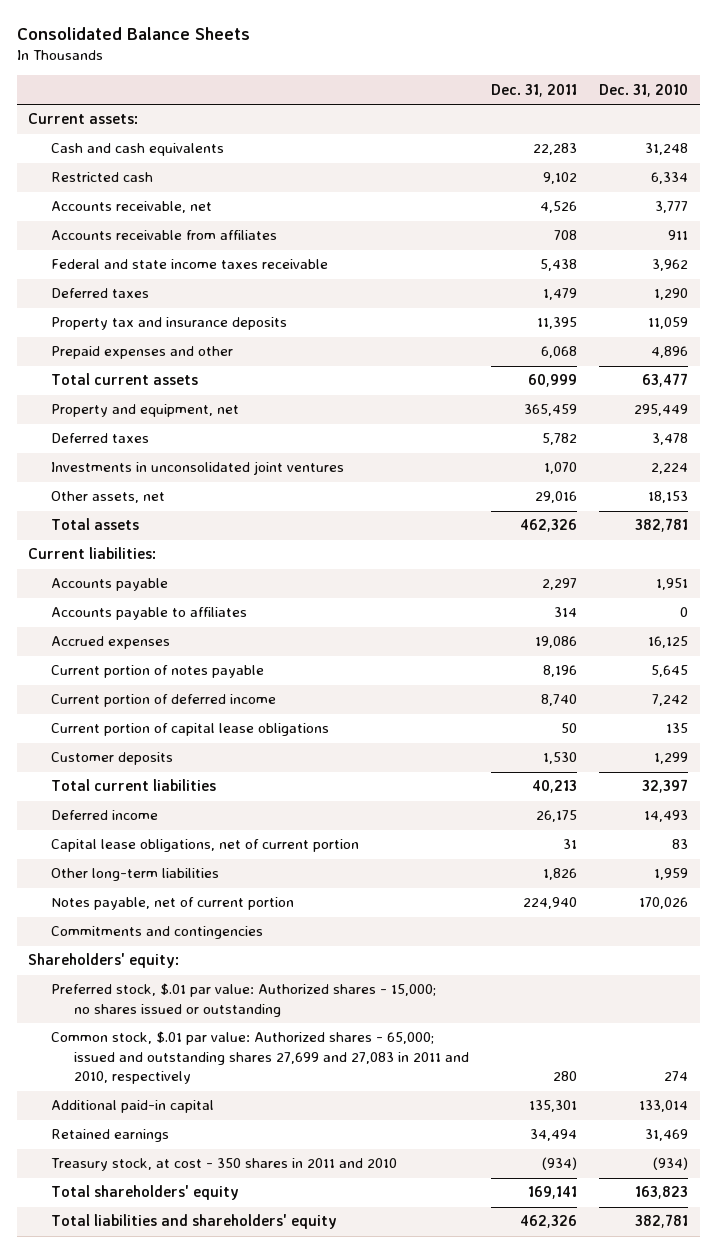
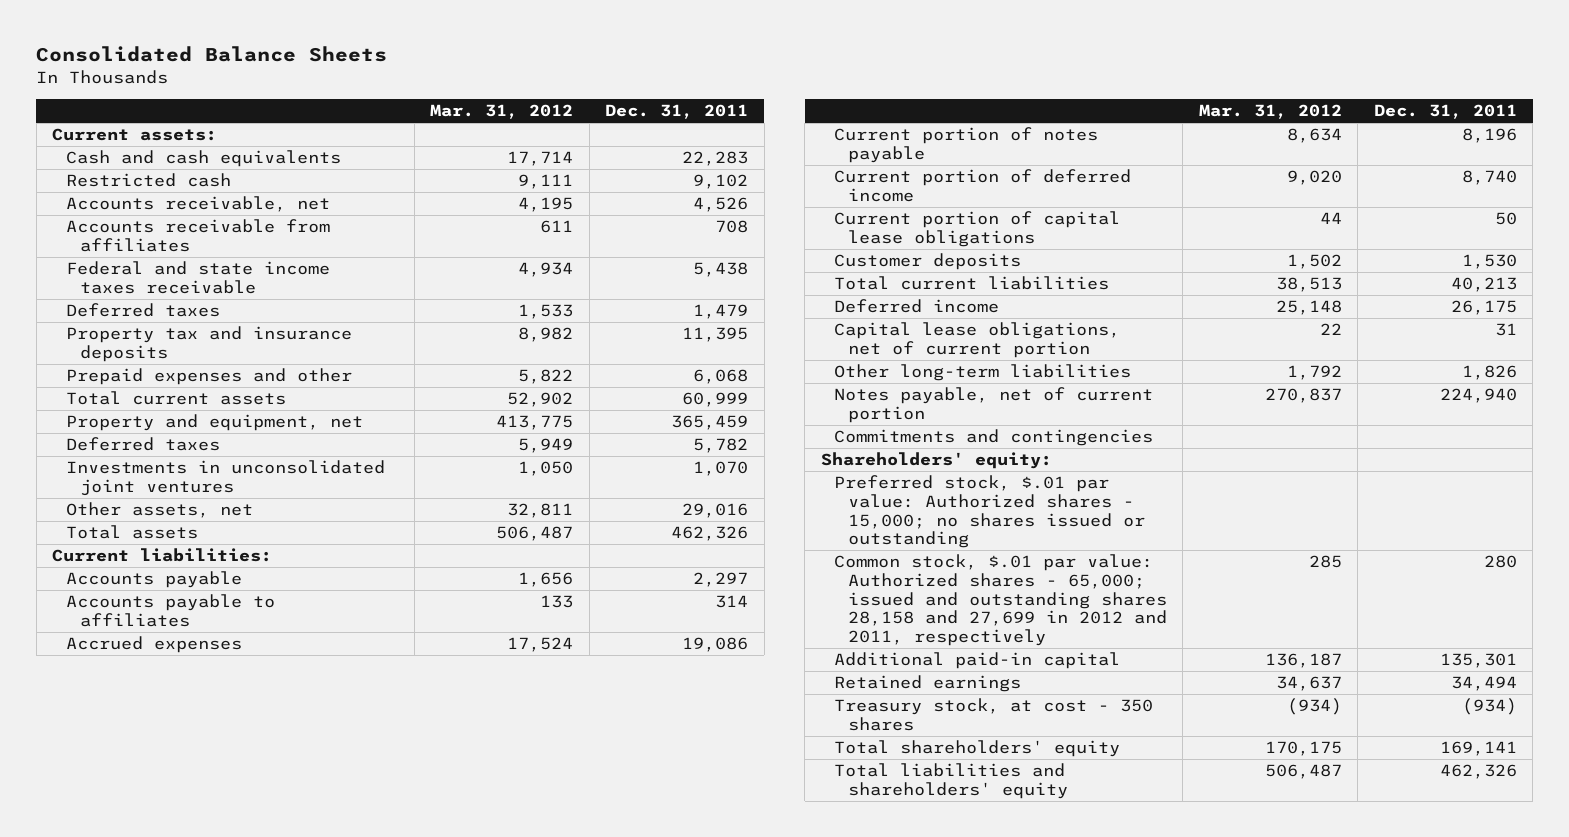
[599,83,689,97] Dec. 31, 2010 -> none
none -> [430,104,574,120] Mar. 31, 2012
[50,1031,469,1085] Common stock, $.01 par value: Authorized shares - 65,000; issued and outstanding shares 27,699 and 27,083 in 2011 and 2010, respectively -> [834,554,1167,646] Common stock, $.01 par value: Authorized shares - 65,000; issued and outstanding shares 28,158 and 27,699 in 2012 and 2011, respectively
[50,1158,397,1172] Treasury stock, at cost - 350 shares in 2011 and 2010 -> [834,698,1154,731] Treasury stock, at cost - 350 shares

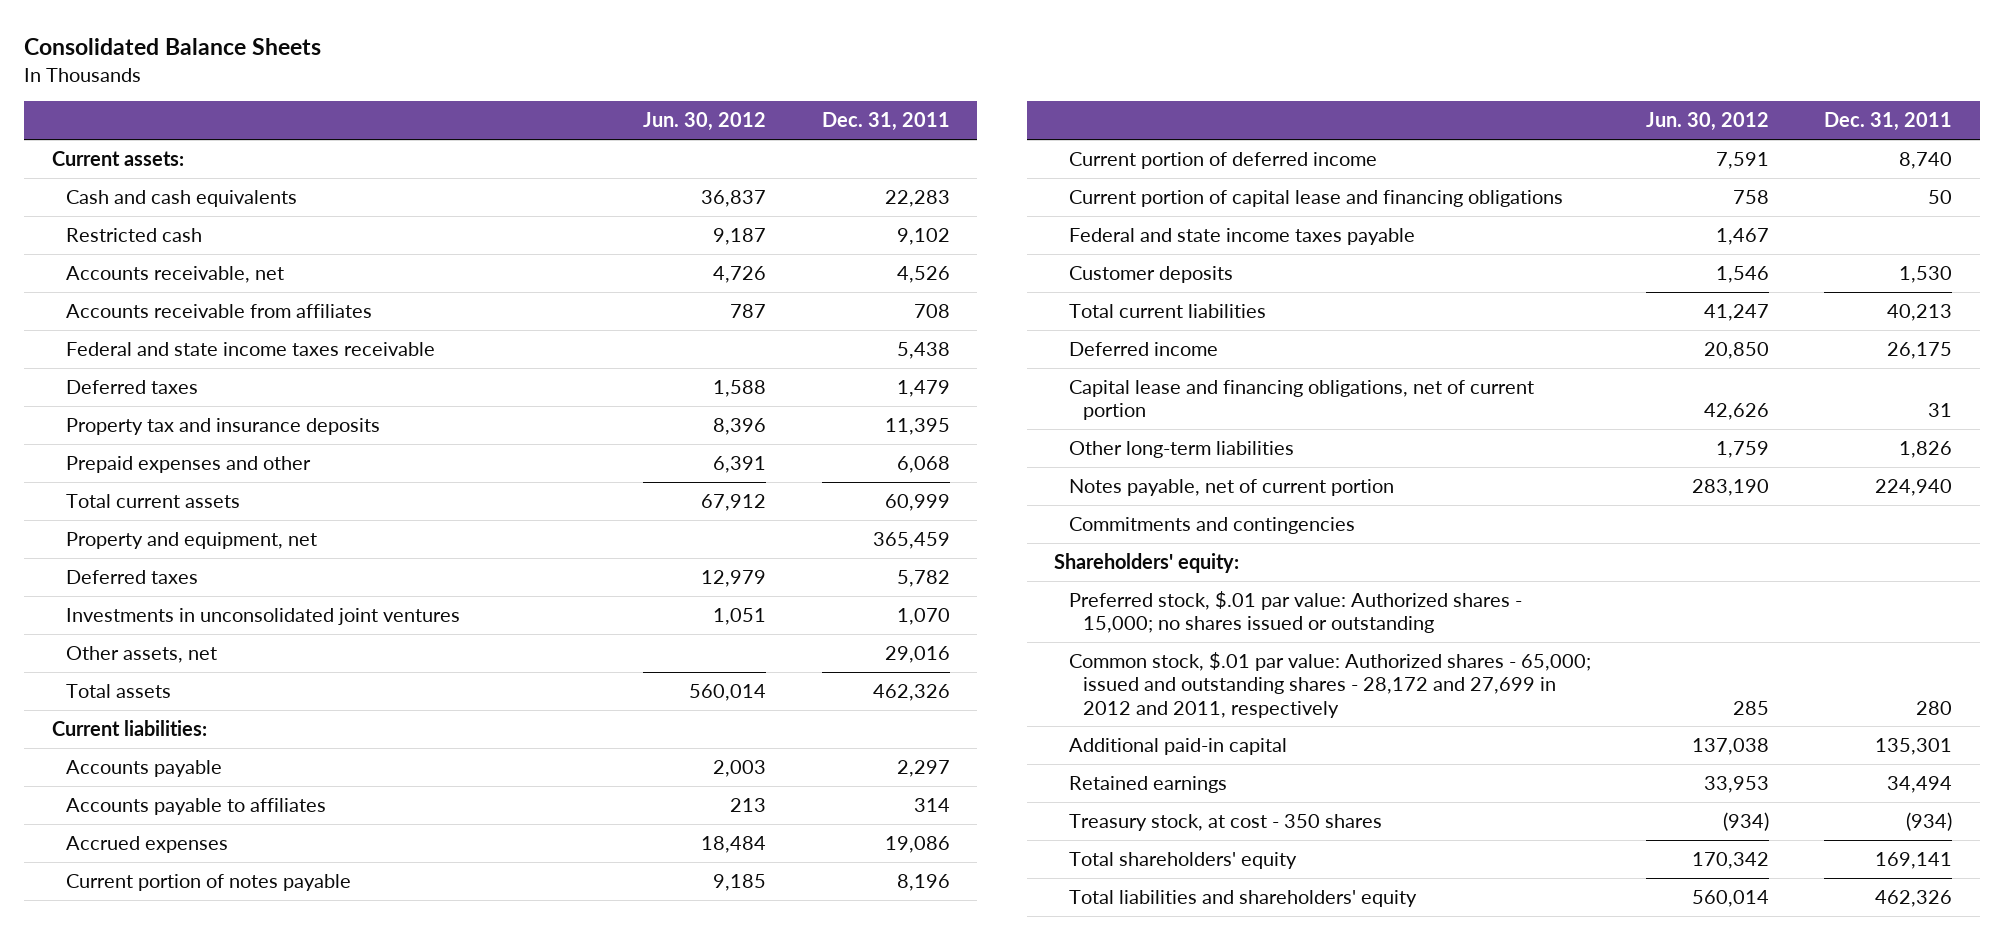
[430,104,574,120] Mar. 31, 2012 -> none
none -> [643,112,767,132] Jun. 30, 2012
[834,211,1121,247] Current portion of capital lease obligations -> [1068,190,1563,208] Current portion of capital lease and financing obligations
none -> [1068,228,1415,246] Federal and state income taxes payable
[834,322,1121,358] Capital lease obligations, net of current portion -> [1068,380,1534,421] Capital lease and financing obligations, net of current portion
[834,554,1167,646] Common stock, $.01 par value: Authorized shares - 65,000; issued and outstanding shares 28,158 and 27,699 in 2012 and 2011, respectively -> [1068,652,1591,718] Common stock, $.01 par value: Authorized shares - 65,000; issued and outstanding shares - 28,172 and 27,699 in 2012 and 2011, respectively

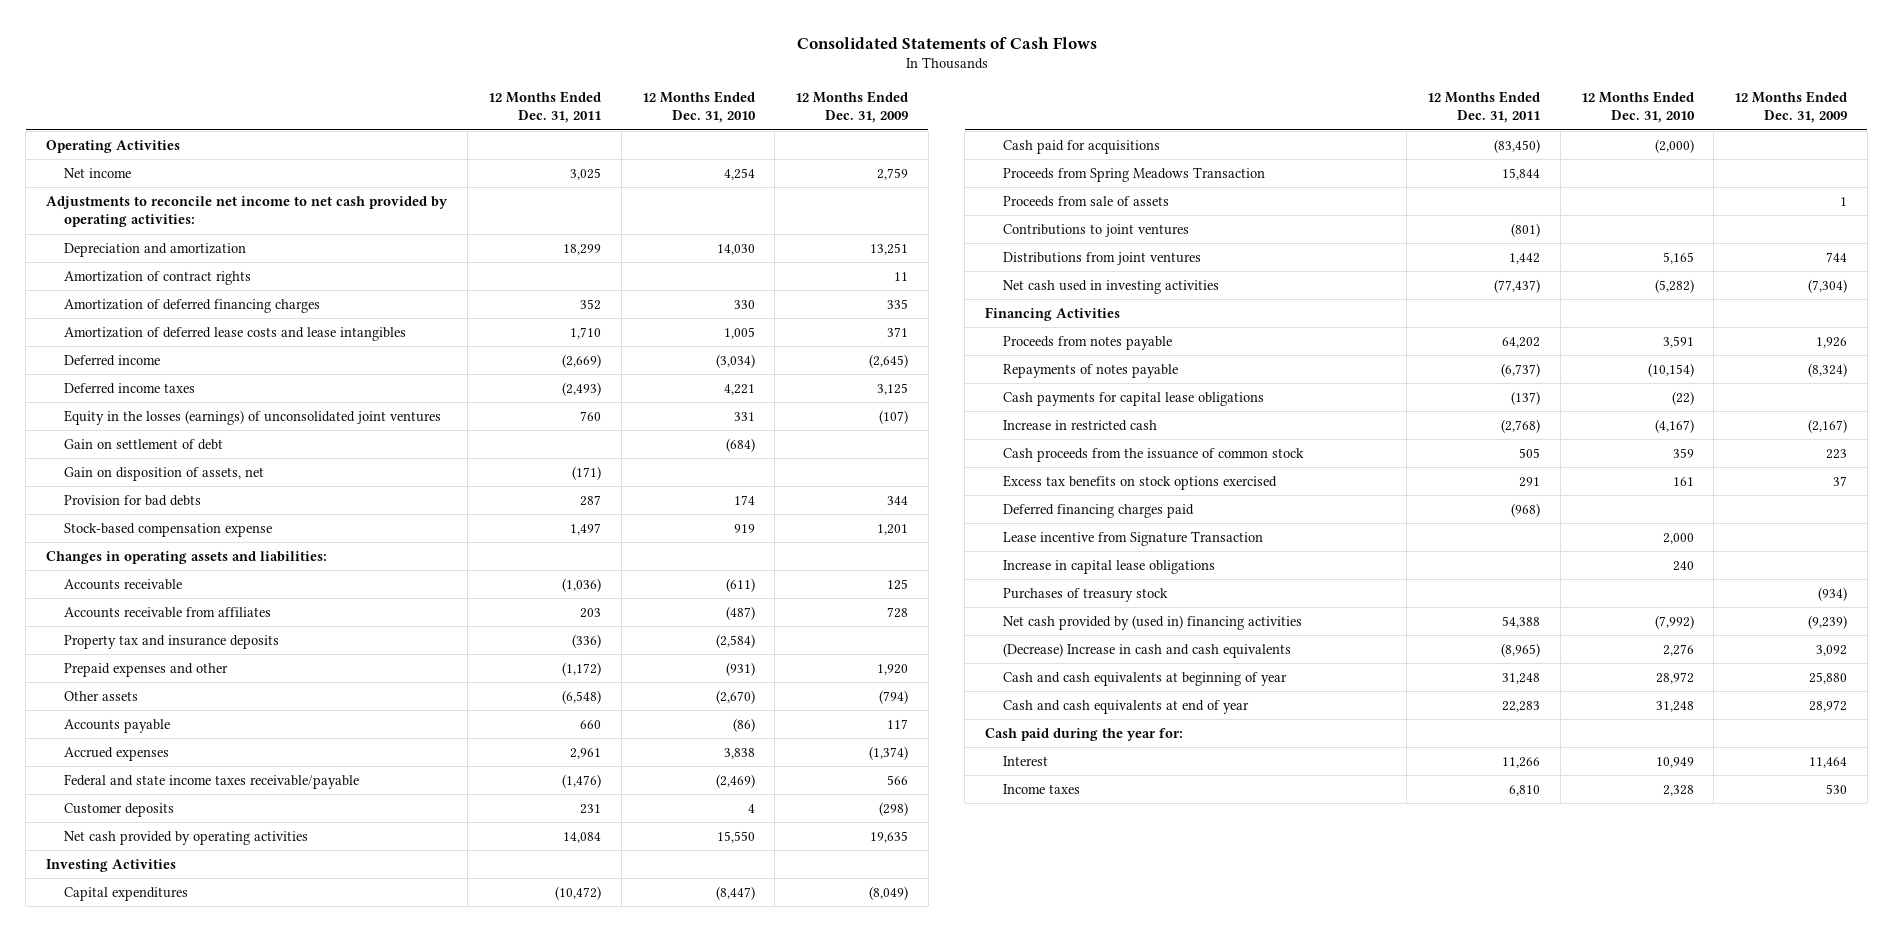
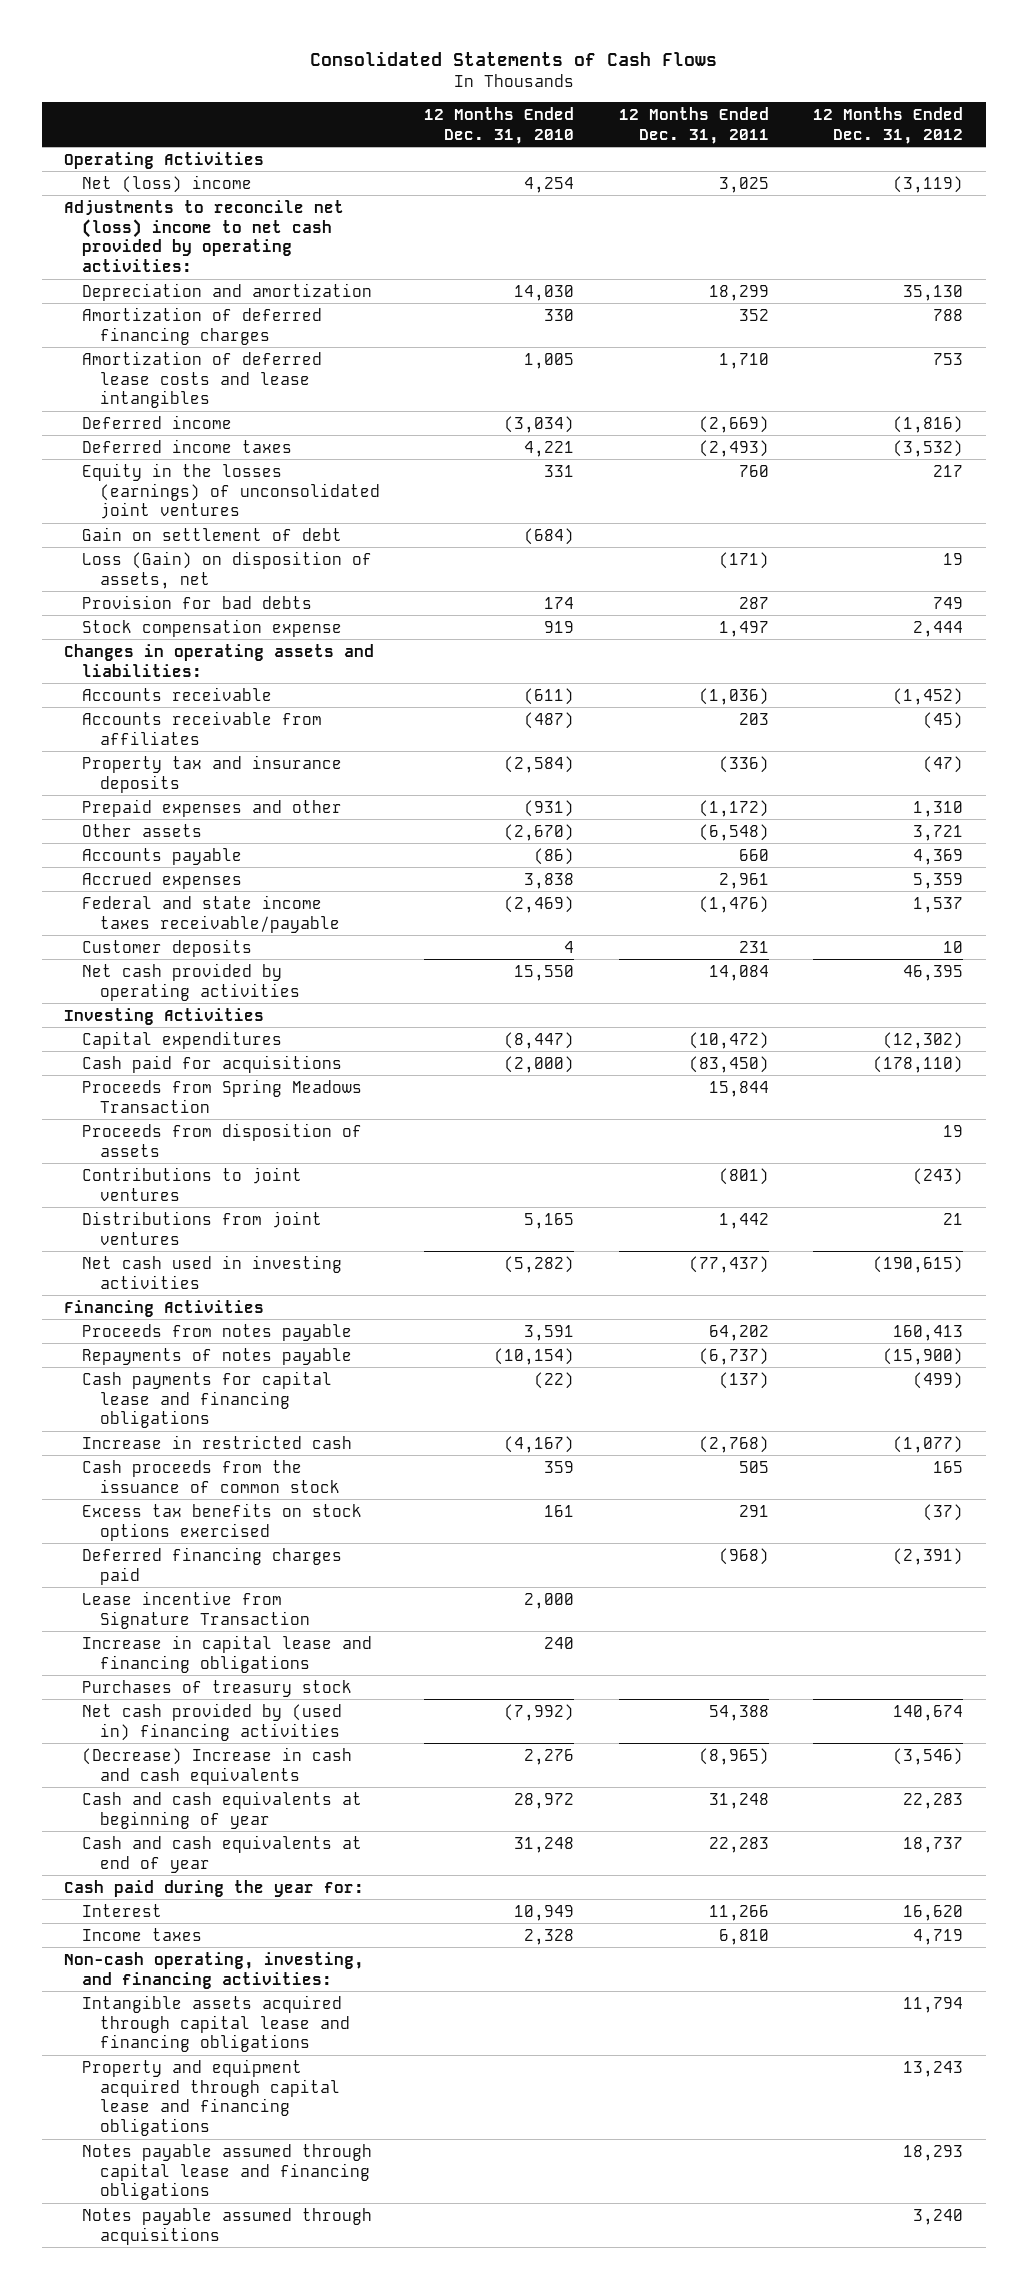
[795,90,909,124] 12 Months Ended Dec. 31, 2009 -> none
none -> [813,106,964,144] 12 Months Ended Dec. 31, 2012
[63,167,131,178] Net income -> [81,174,252,193] Net (loss) income
[46,195,449,228] Adjustments to reconcile net income to net cash provided by operating activities: -> [63,199,344,273] Adjustments to reconcile net (loss) income to net cash provided by operating activities:
[63,270,251,285] Amortization of contract rights -> none
[63,466,264,481] Gain on disposition of assets, net -> [81,550,372,589] Loss (Gain) on disposition of assets, net
[63,522,272,537] Stock-based compensation expense -> [81,618,342,637] Stock compensation expense
[1002,195,1169,207] Proceeds from sale of assets -> [81,1122,362,1157] Proceeds from disposition of assets
[1002,391,1264,406] Cash payments for capital lease obligations -> [81,1370,332,1429] Cash payments for capital lease and financing obligations
[1002,559,1215,574] Increase in capital lease obligations -> [81,1634,372,1673] Increase in capital lease and financing obligations
none -> [63,1951,364,1989] Non-cash operating, investing, and financing activities:
none -> [81,1994,350,2053] Intangible assets acquired through capital lease and financing obligations
none -> [81,2058,340,2137] Property and equipment acquired through capital lease and financing obligations
none -> [81,2143,372,2201] Notes payable assumed through capital lease and financing obligations
none -> [81,2207,372,2245] Notes payable assumed through acquisitions

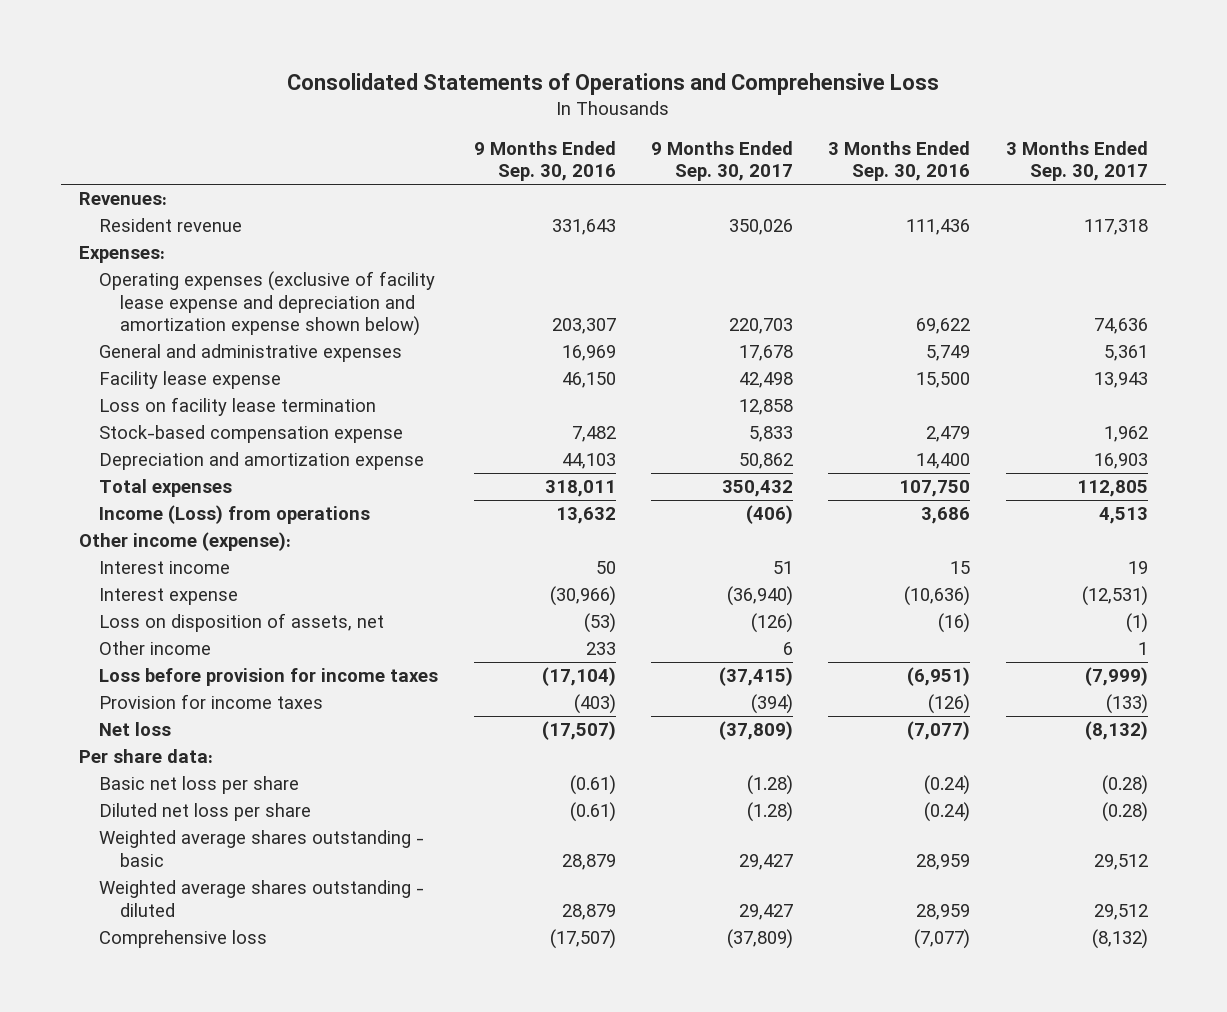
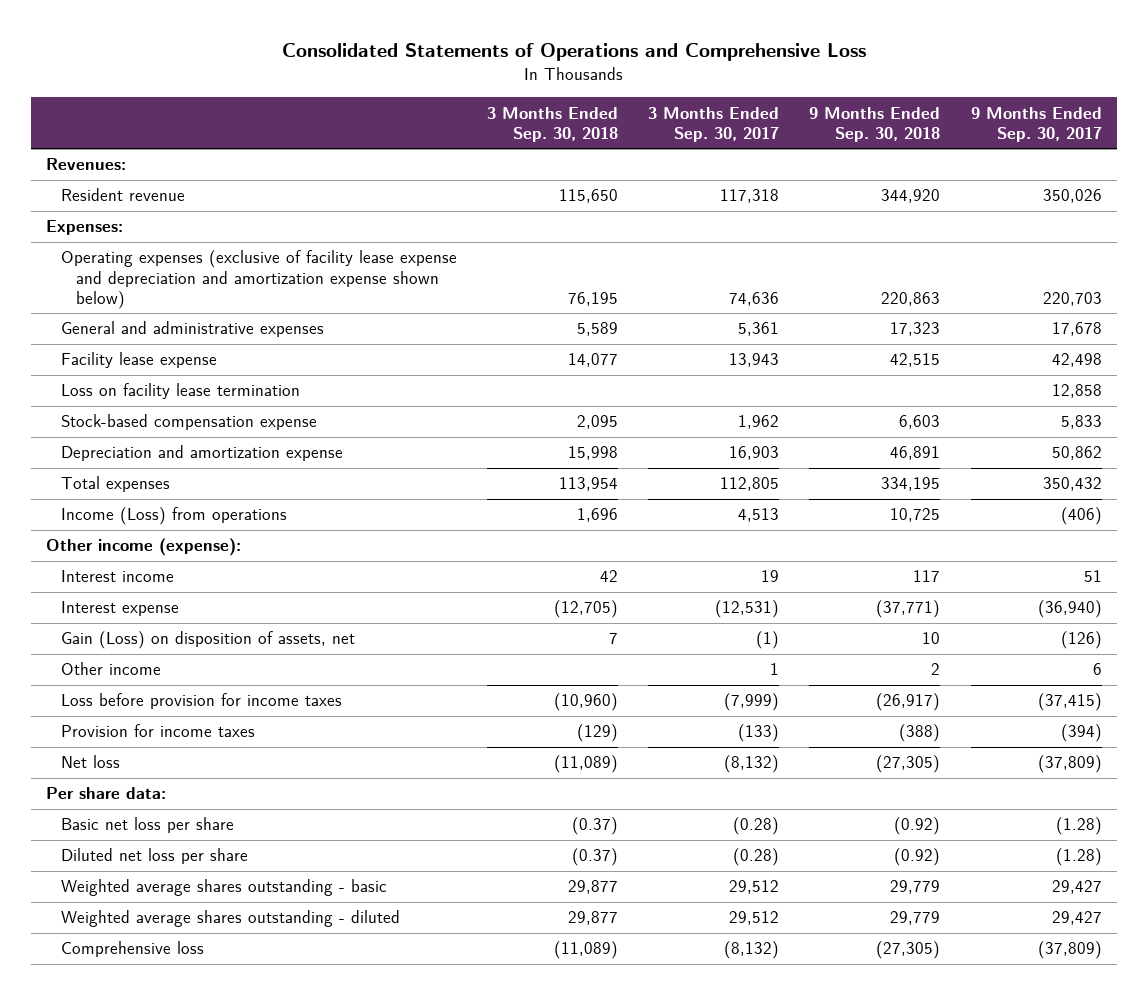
[473,140,616,182] 9 Months Ended Sep. 30, 2016 -> none
[828,140,971,182] 3 Months Ended Sep. 30, 2016 -> none
none -> [487,106,619,143] 3 Months Ended Sep. 30, 2018
none -> [809,106,941,143] 9 Months Ended Sep. 30, 2018
[99,613,385,633] Loss on disposition of assets, net -> [60,631,355,650] Gain (Loss) on disposition of assets, net

